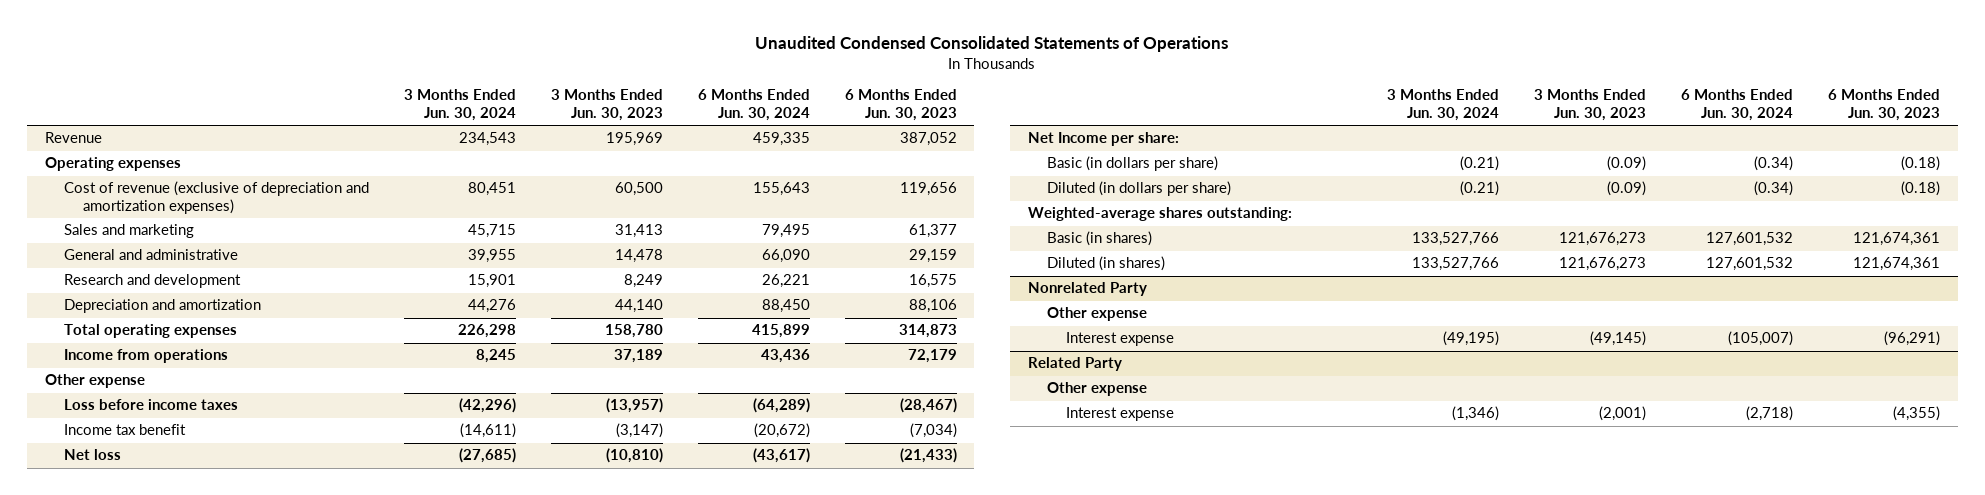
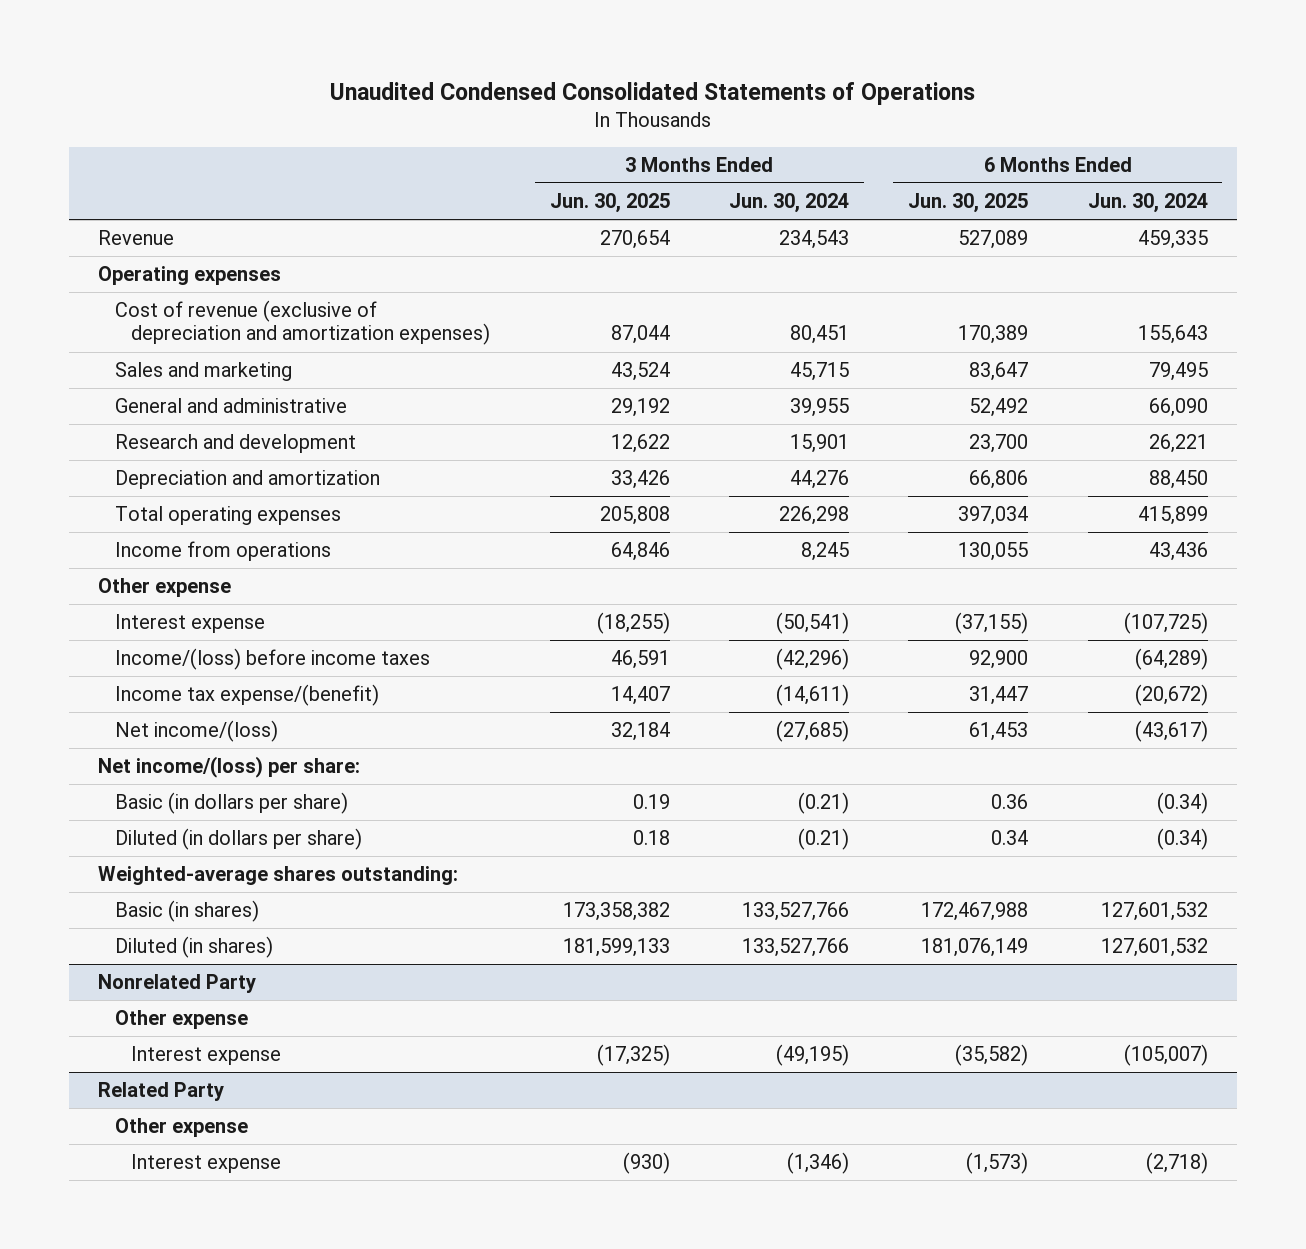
[550,89,663,121] 3 Months Ended Jun. 30, 2023 -> none
[844,89,957,121] 6 Months Ended Jun. 30, 2023 -> none
none -> [549,193,670,214] Jun. 30, 2025
none -> [908,193,1029,214] Jun. 30, 2025
none -> [114,614,265,634] Interest expense
[63,399,238,411] Loss before income taxes -> [114,648,430,671] Income/(loss) before income taxes
[63,424,186,436] Income tax benefit -> [114,684,379,707] Income tax expense/(benefit)
[63,449,121,461] Net loss -> [114,720,278,743] Net income/(loss)
[1027,132,1179,147] Net Income per share: -> [98,756,361,779] Net income/(loss) per share:

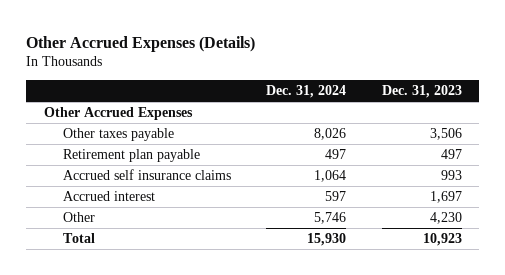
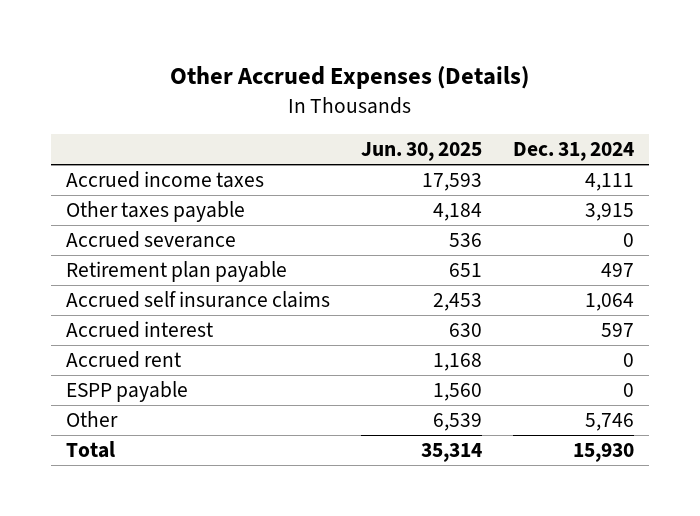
[381,85,462,99] Dec. 31, 2023 -> none
none -> [361,142,483,162] Jun. 30, 2025
[43,107,193,121] Other Accrued Expenses -> none
none -> [66,171,265,189] Accrued income taxes
[314,128,347,141] 8,026 -> [585,203,635,222] 3,915
none -> [66,231,237,249] Accrued severance
none -> [66,351,182,369] Accrued rent
none -> [66,381,189,403] ESPP payable

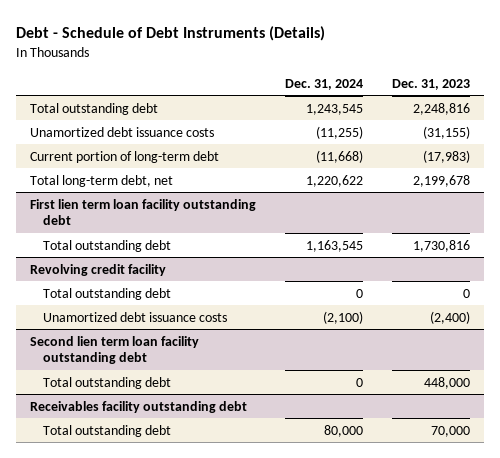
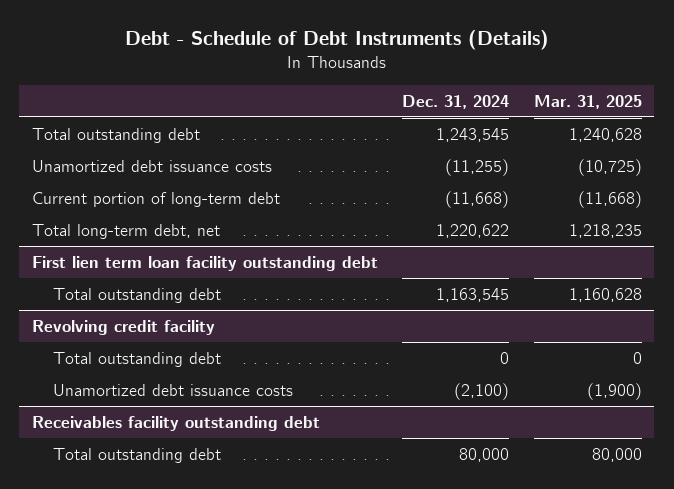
[391,78,470,90] Dec. 31, 2023 -> none
none -> [533,94,642,109] Mar. 31, 2025
[30,335,200,365] Second lien term loan facility outstanding debt -> none
[43,376,172,389] Total outstanding debt -> none

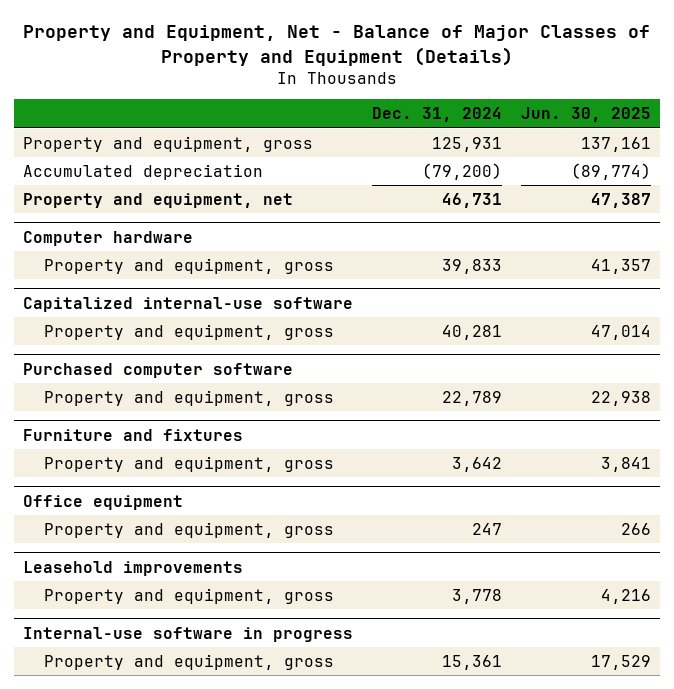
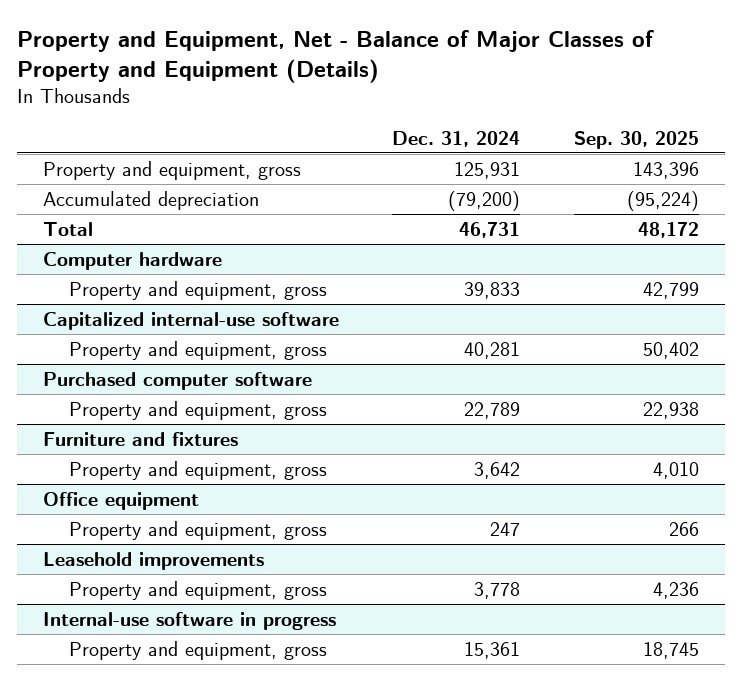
[520,107,651,123] Jun. 30, 2025 -> none
none -> [573,130,699,149] Sep. 30, 2025
[23,192,294,208] Property and equipment, net -> [43,221,94,236] Total

